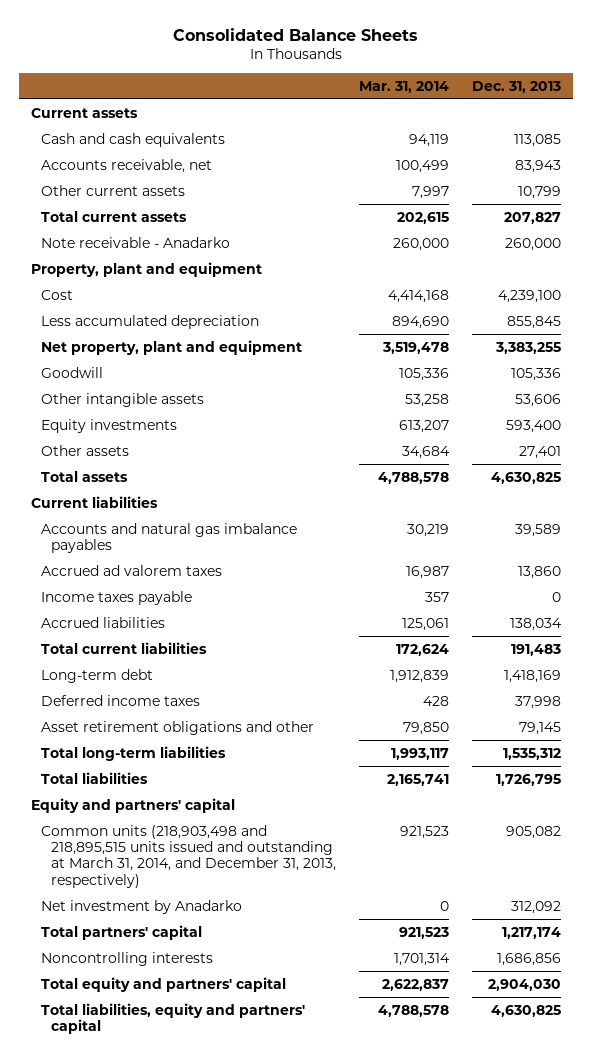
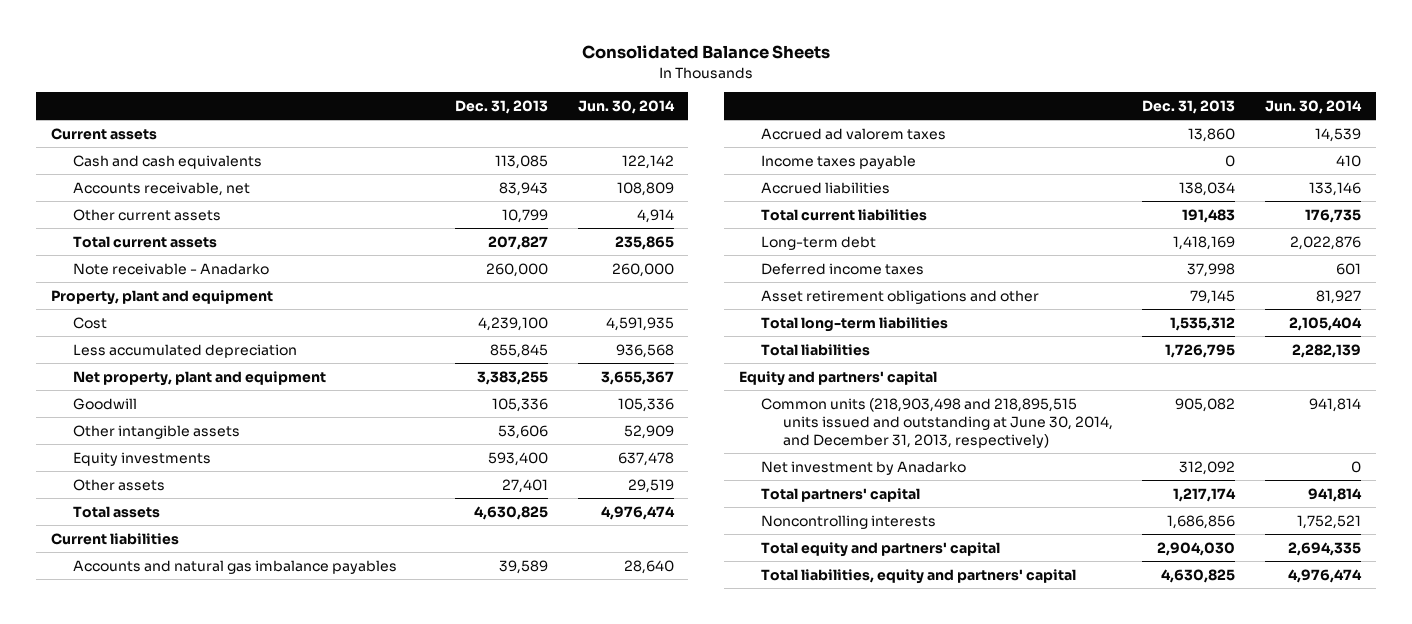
[359,80,450,93] Mar. 31, 2014 -> none
none -> [577,99,675,114] Jun. 30, 2014
[41,824,337,888] Common units (218,903,498 and 218,895,515 units issued and outstanding at March 31, 2014, and December 31, 2013, respectively) -> [760,397,1113,448] Common units (218,903,498 and 218,895,515 units issued and outstanding at June 30, 2014, and December 31, 2013, respectively)

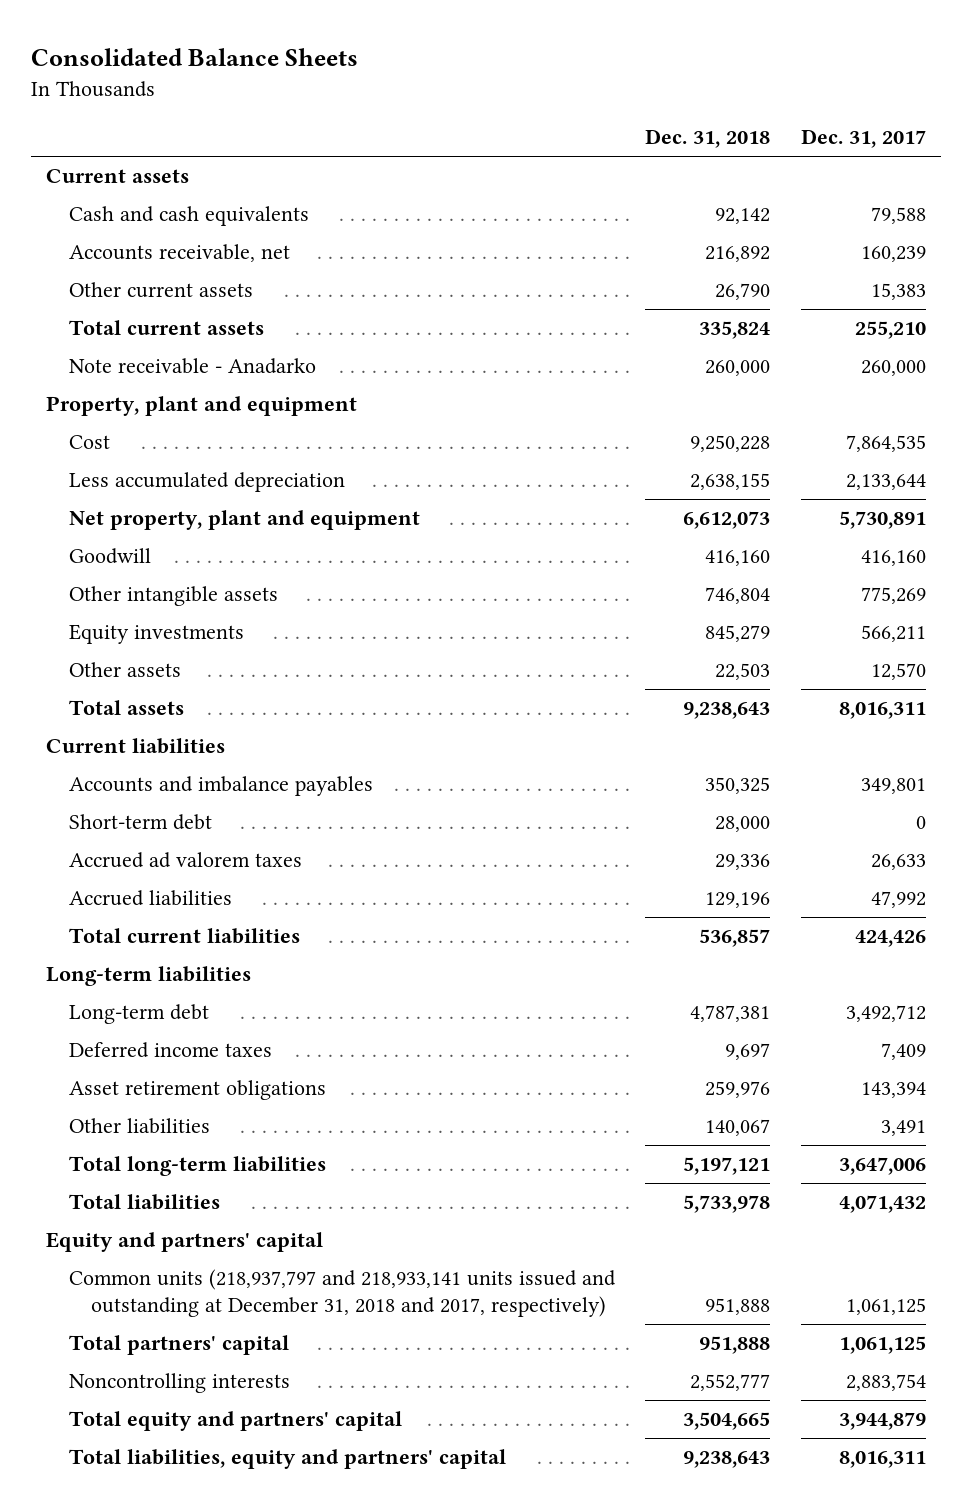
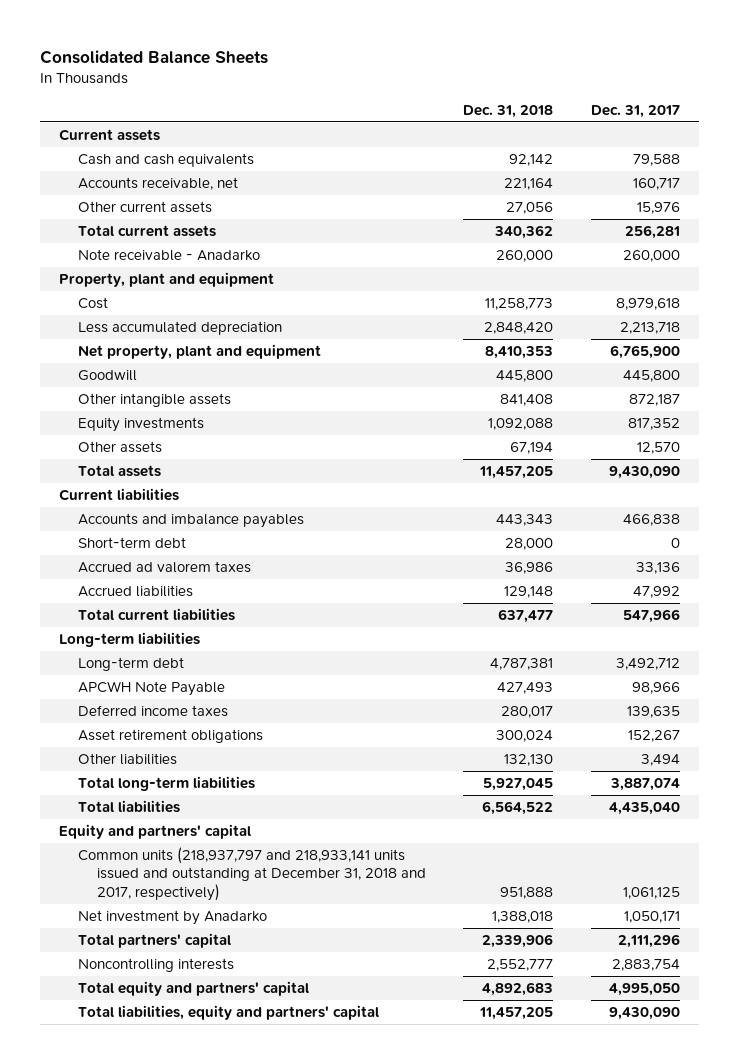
[705,246,771,263] 216,892 -> [504,178,554,191] 221,164
[860,246,926,263] 160,239 -> [632,178,680,191] 160,717
[715,283,771,301] 26,790 -> [506,202,554,215] 27,056
[870,283,926,301] 15,383 -> [636,202,680,215] 15,976
[699,321,771,340] 335,824 -> [494,225,554,240] 340,362
[854,321,926,340] 255,210 -> [624,225,680,240] 256,281
[690,435,771,453] 9,250,228 -> [485,298,554,311] 11,258,773
[845,435,926,453] 7,864,535 -> [615,298,680,311] 8,979,618
[690,473,771,491] 2,638,155 -> [484,322,554,335] 2,848,420
[845,474,926,491] 2,133,644 -> [619,322,680,335] 2,213,718
[683,511,771,530] 6,612,073 -> [485,346,554,360] 8,410,353
[838,511,926,530] 5,730,891 -> [609,345,680,360] 6,765,900
[705,550,771,567] 416,160 -> [496,370,554,383] 445,800
[860,550,926,567] 416,160 -> [622,370,680,383] 445,800
[705,587,771,605] 746,804 -> [500,394,554,407] 841,408
[860,587,926,605] 775,269 -> [628,394,680,407] 872,187
[705,625,771,643] 845,279 -> [488,418,554,431] 1,092,088
[860,625,926,643] 566,211 -> [627,418,680,431] 817,352
[715,663,771,681] 22,503 -> [510,442,554,455] 67,194
[683,702,771,720] 9,238,643 -> [479,466,554,480] 11,457,205
[838,702,926,720] 8,016,311 -> [608,466,680,480] 9,430,090
[705,777,771,795] 350,325 -> [496,514,554,527] 443,343
[860,778,926,795] 349,801 -> [622,514,680,527] 466,838
[715,854,771,871] 29,336 -> [505,562,554,575] 36,986
[870,854,926,871] 26,633 -> [635,562,680,575] 33,136
[705,892,771,909] 129,196 -> [504,586,554,599] 129,148
[699,929,771,948] 536,857 -> [498,609,554,624] 637,477
[854,930,926,948] 424,426 -> [622,609,680,624] 547,966
none -> [77,681,225,697] APCWH Note Payable
[725,1043,771,1061] 9,697 -> [501,706,554,719] 280,017
[880,1043,926,1061] 7,409 -> [626,706,680,719] 139,635
[705,1081,771,1099] 259,976 -> [496,730,554,743] 300,024
[860,1082,926,1099] 143,394 -> [627,730,680,743] 152,267
[705,1119,771,1137] 140,067 -> [504,754,554,767] 132,130
[880,1120,926,1137] 3,491 -> [640,754,680,767] 3,494
[683,1157,771,1176] 5,197,121 -> [483,778,554,792] 5,927,045
[838,1157,926,1176] 3,647,006 -> [609,778,680,792] 3,887,074
[683,1195,771,1214] 5,733,978 -> [482,801,554,816] 6,564,522
[838,1195,926,1214] 4,071,432 -> [608,802,680,816] 4,435,040
none -> [77,910,267,926] Net investment by Anadarko
[699,1336,771,1355] 951,888 -> [482,934,554,949] 2,339,906
[838,1336,926,1355] 1,061,125 -> [617,934,680,949] 2,111,296
[683,1412,771,1431] 3,504,665 -> [482,982,554,997] 4,892,683
[838,1412,926,1431] 3,944,879 -> [608,983,680,997] 4,995,050
[683,1451,771,1469] 9,238,643 -> [479,1007,554,1021] 11,457,205
[838,1451,926,1469] 8,016,311 -> [608,1007,680,1021] 9,430,090

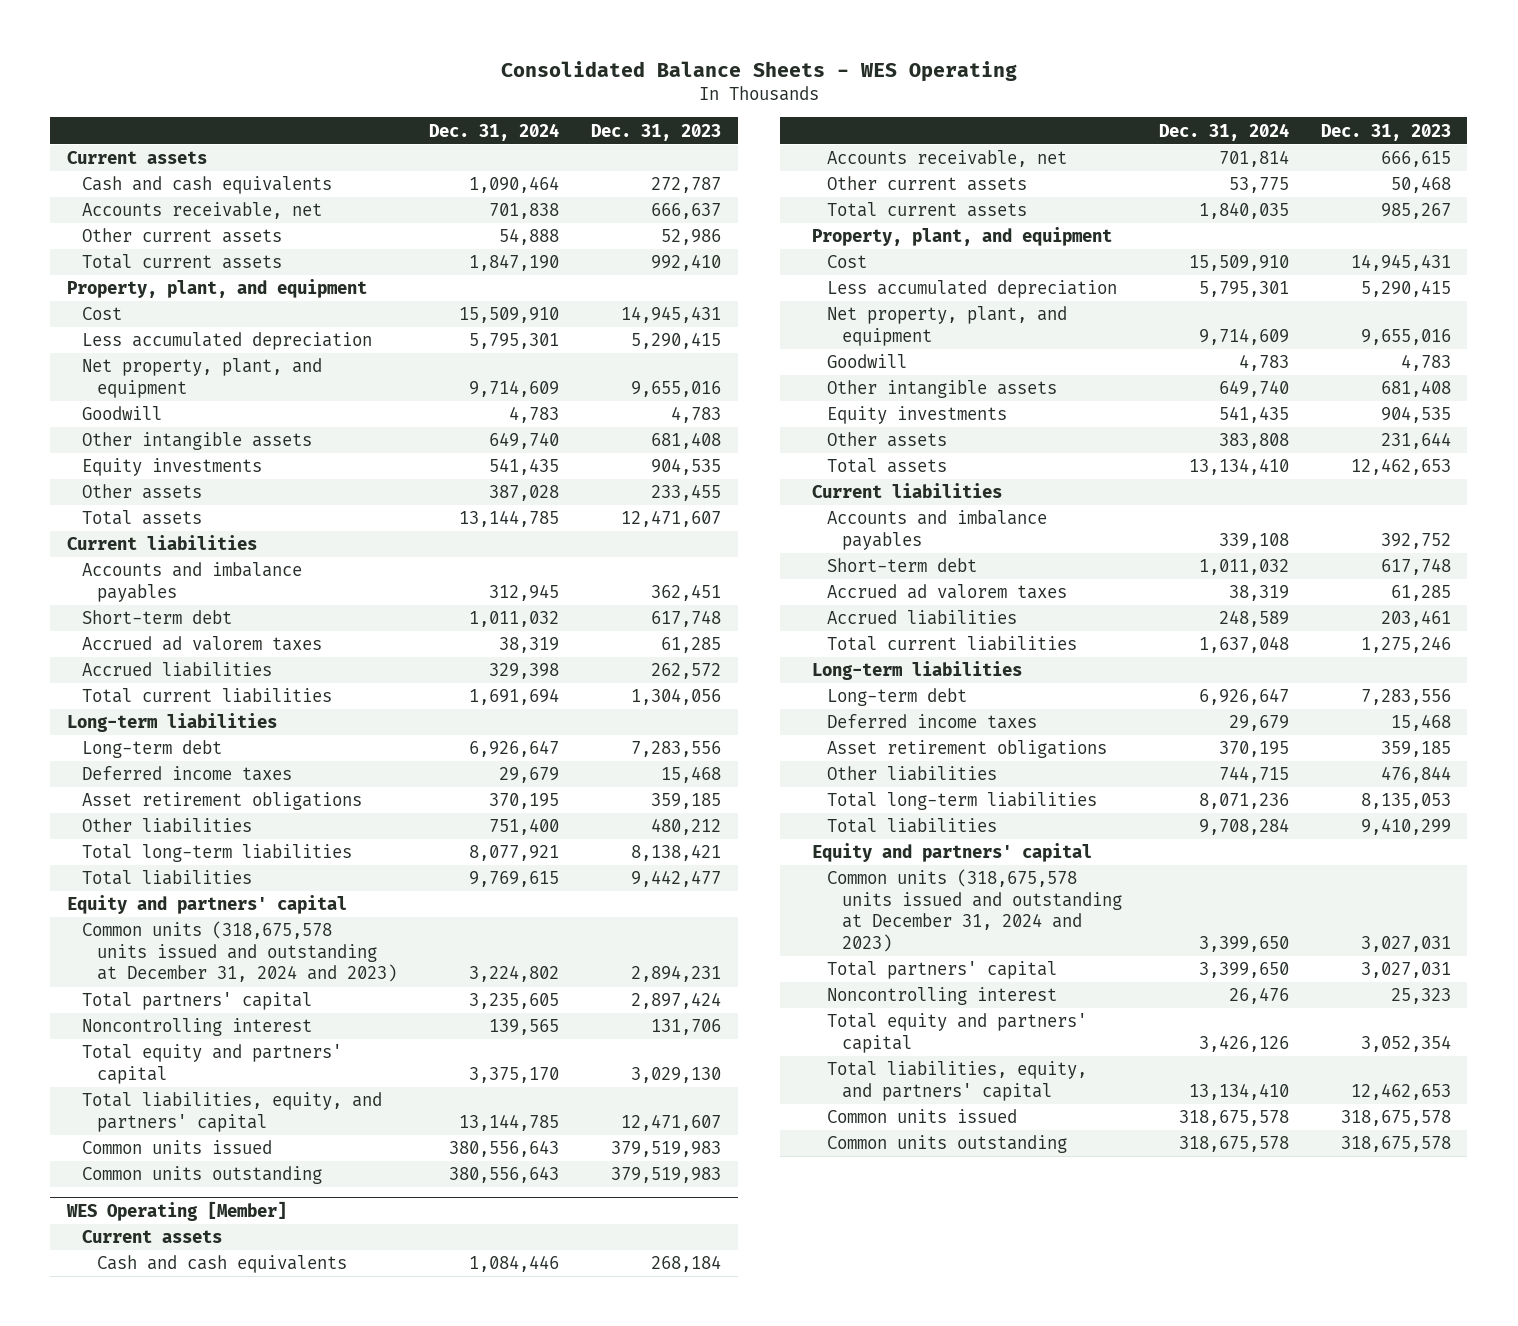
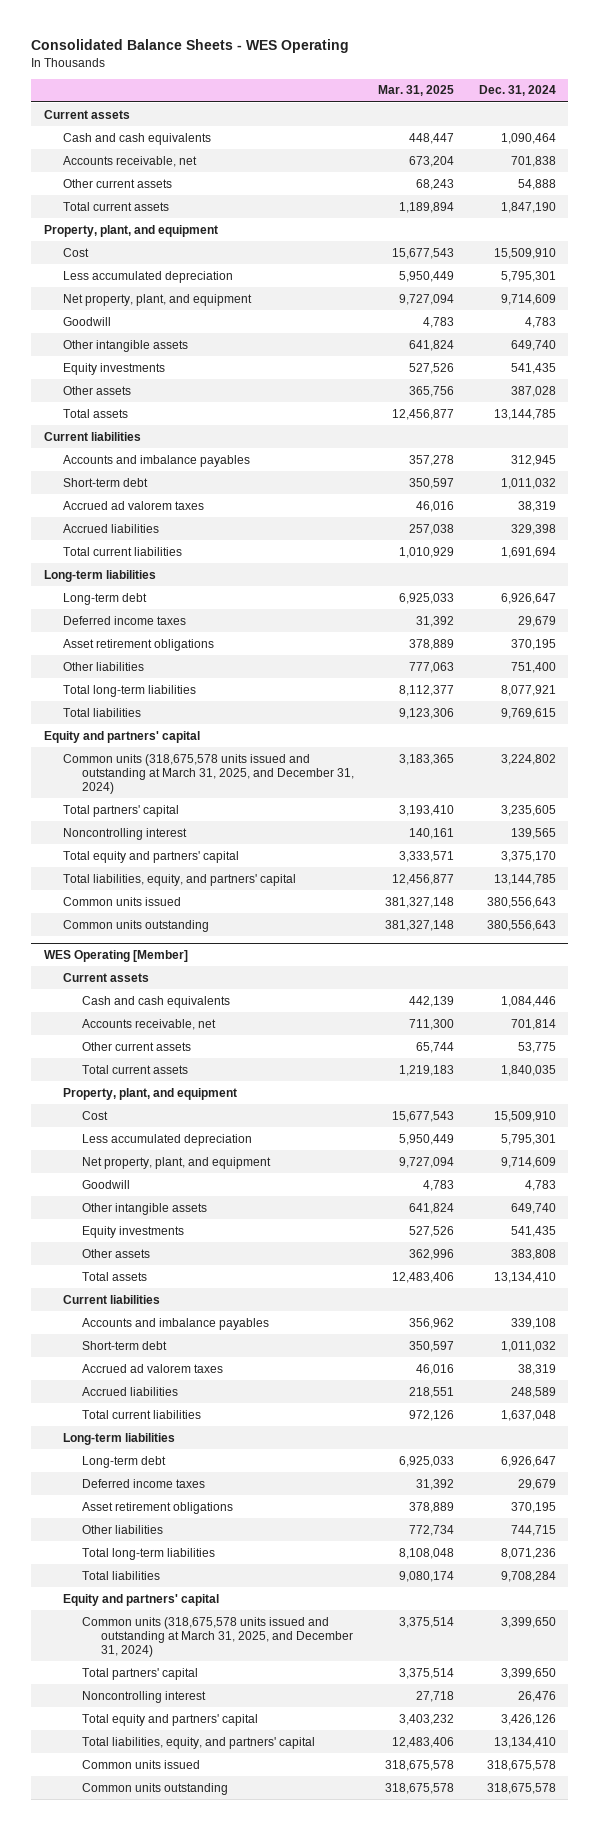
[591,123,722,141] Dec. 31, 2023 -> none
none -> [378,85,455,97] Mar. 31, 2025
[81,921,397,983] Common units (318,675,578 units issued and outstanding at December 31, 2024 and 2023) -> [62,753,354,794] Common units (318,675,578 units issued and outstanding at March 31, 2025, and December 31, 2024)
[826,869,1123,952] Common units (318,675,578 units issued and outstanding at December 31, 2024 and 2023) -> [81,1616,354,1657] Common units (318,675,578 units issued and outstanding at March 31, 2025, and December 31, 2024)

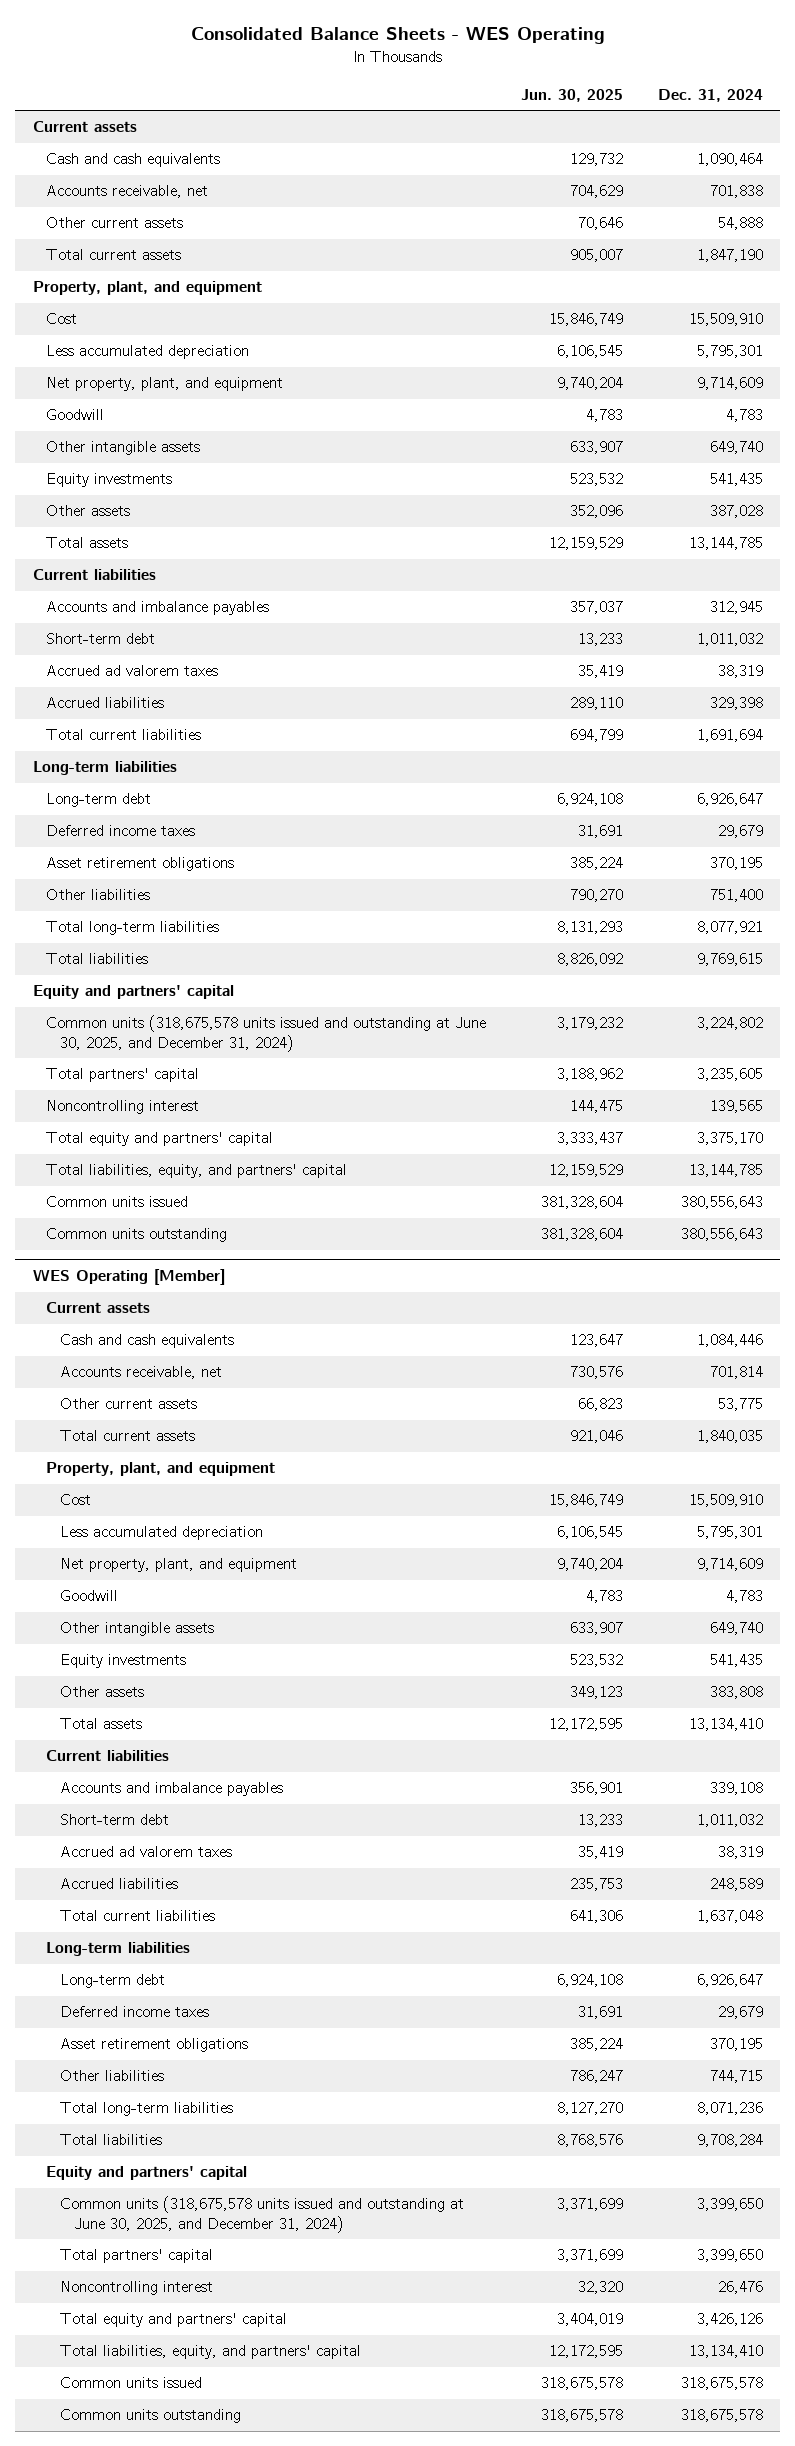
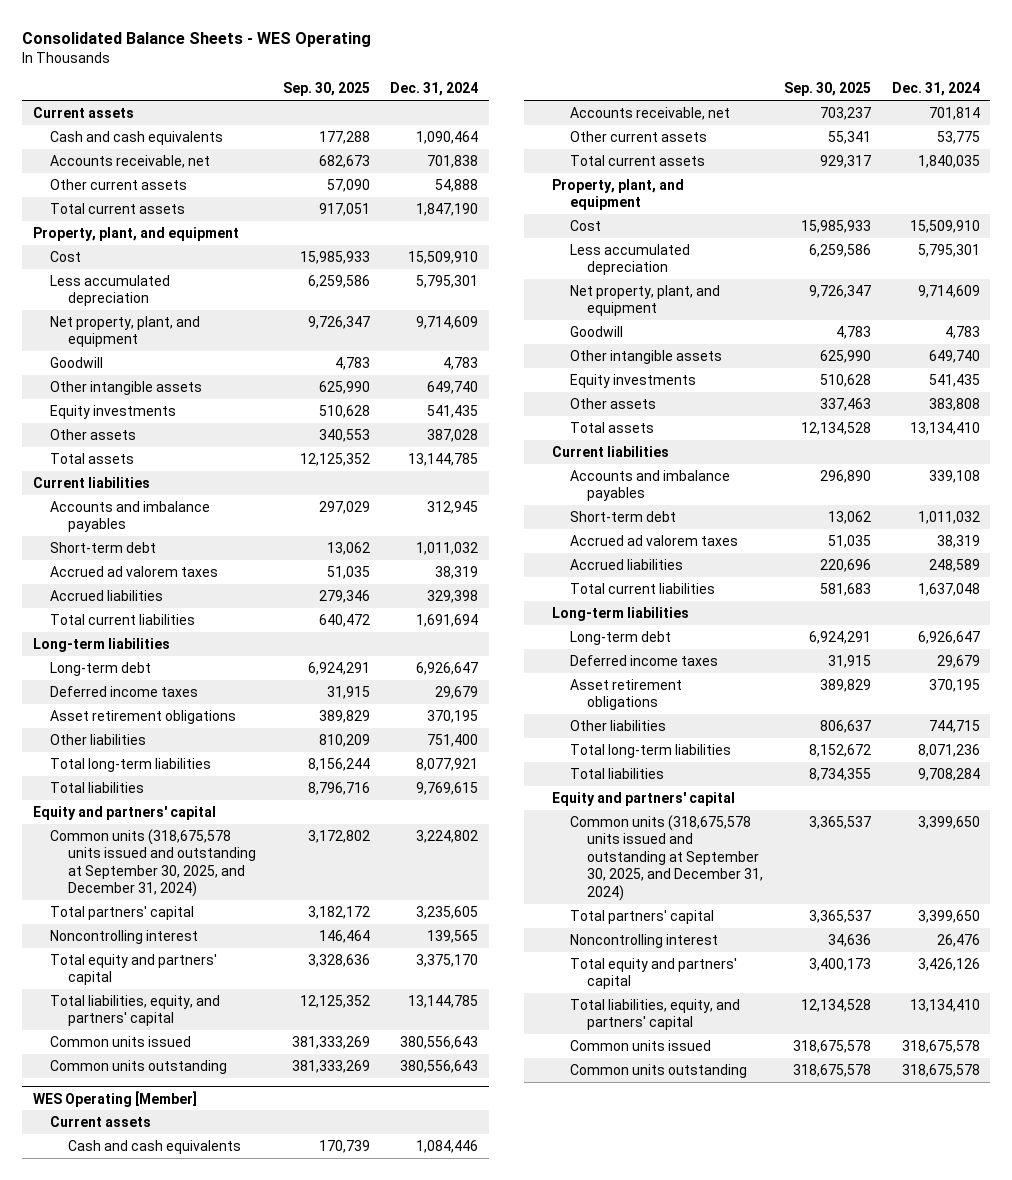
[521,88,624,102] Jun. 30, 2025 -> none
none -> [282,82,370,97] Sep. 30, 2025
[46,1015,487,1052] Common units (318,675,578 units issued and outstanding at June 30, 2025, and December 31, 2024) -> [50,828,257,898] Common units (318,675,578 units issued and outstanding at September 30, 2025, and December 31, 2024)
[60,2196,465,2233] Common units (318,675,578 units issued and outstanding at June 30, 2025, and December 31, 2024) -> [569,814,764,901] Common units (318,675,578 units issued and outstanding at September 30, 2025, and December 31, 2024)

